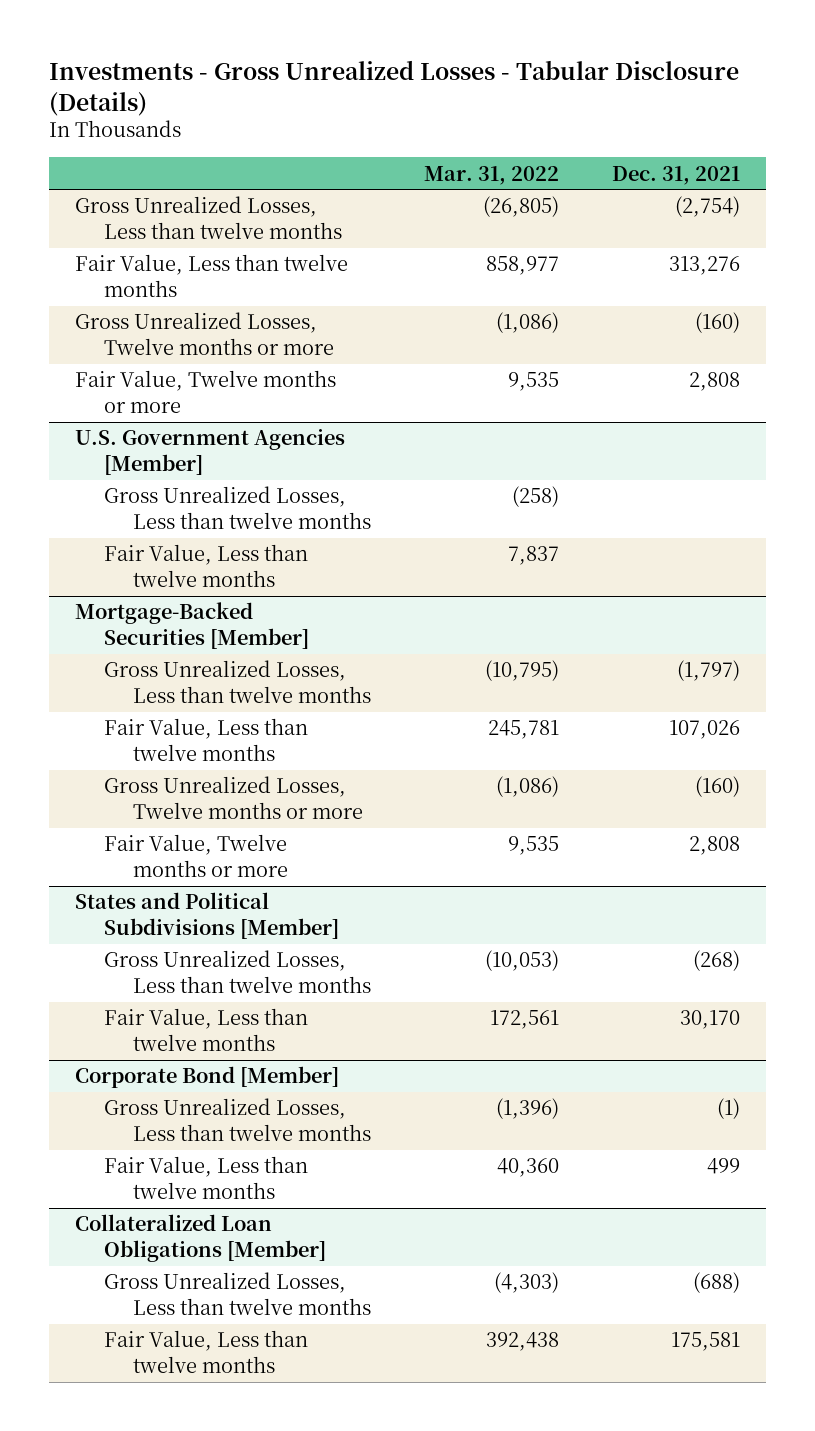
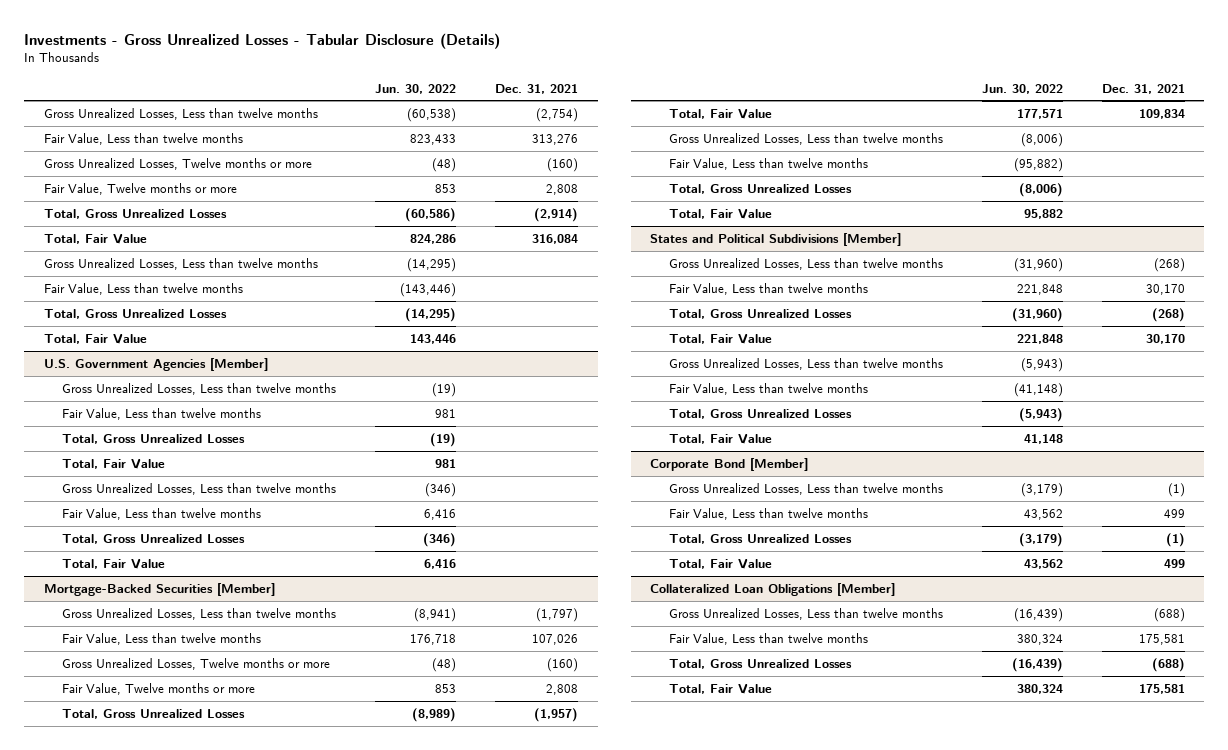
[424,165,560,185] Mar. 31, 2022 -> none
none -> [375,83,457,94] Jun. 30, 2022
none -> [43,209,227,220] Total, Gross Unrealized Losses
none -> [43,234,147,245] Total, Fair Value
none -> [43,258,318,271] Gross Unrealized Losses, Less than twelve months
none -> [43,283,243,296] Fair Value, Less than twelve months
none -> [43,309,227,320] Total, Gross Unrealized Losses
none -> [43,334,147,345] Total, Fair Value
none -> [62,434,246,445] Total, Gross Unrealized Losses
none -> [62,459,166,470] Total, Fair Value
none -> [62,483,337,496] Gross Unrealized Losses, Less than twelve months
none -> [62,508,262,521] Fair Value, Less than twelve months
none -> [62,534,246,545] Total, Gross Unrealized Losses
none -> [62,559,166,570] Total, Fair Value
none -> [62,709,246,720] Total, Gross Unrealized Losses
none -> [668,109,772,120] Total, Fair Value
none -> [668,133,943,146] Gross Unrealized Losses, Less than twelve months
none -> [668,158,868,171] Fair Value, Less than twelve months
none -> [668,184,852,195] Total, Gross Unrealized Losses
none -> [668,209,772,220] Total, Fair Value
none -> [668,309,852,320] Total, Gross Unrealized Losses
none -> [668,334,772,345] Total, Fair Value
none -> [668,358,943,371] Gross Unrealized Losses, Less than twelve months
none -> [668,383,868,396] Fair Value, Less than twelve months
none -> [668,409,852,420] Total, Gross Unrealized Losses
none -> [668,434,772,445] Total, Fair Value
none -> [668,534,852,545] Total, Gross Unrealized Losses
none -> [668,559,772,570] Total, Fair Value
none -> [668,659,852,670] Total, Gross Unrealized Losses
none -> [668,684,772,695] Total, Fair Value

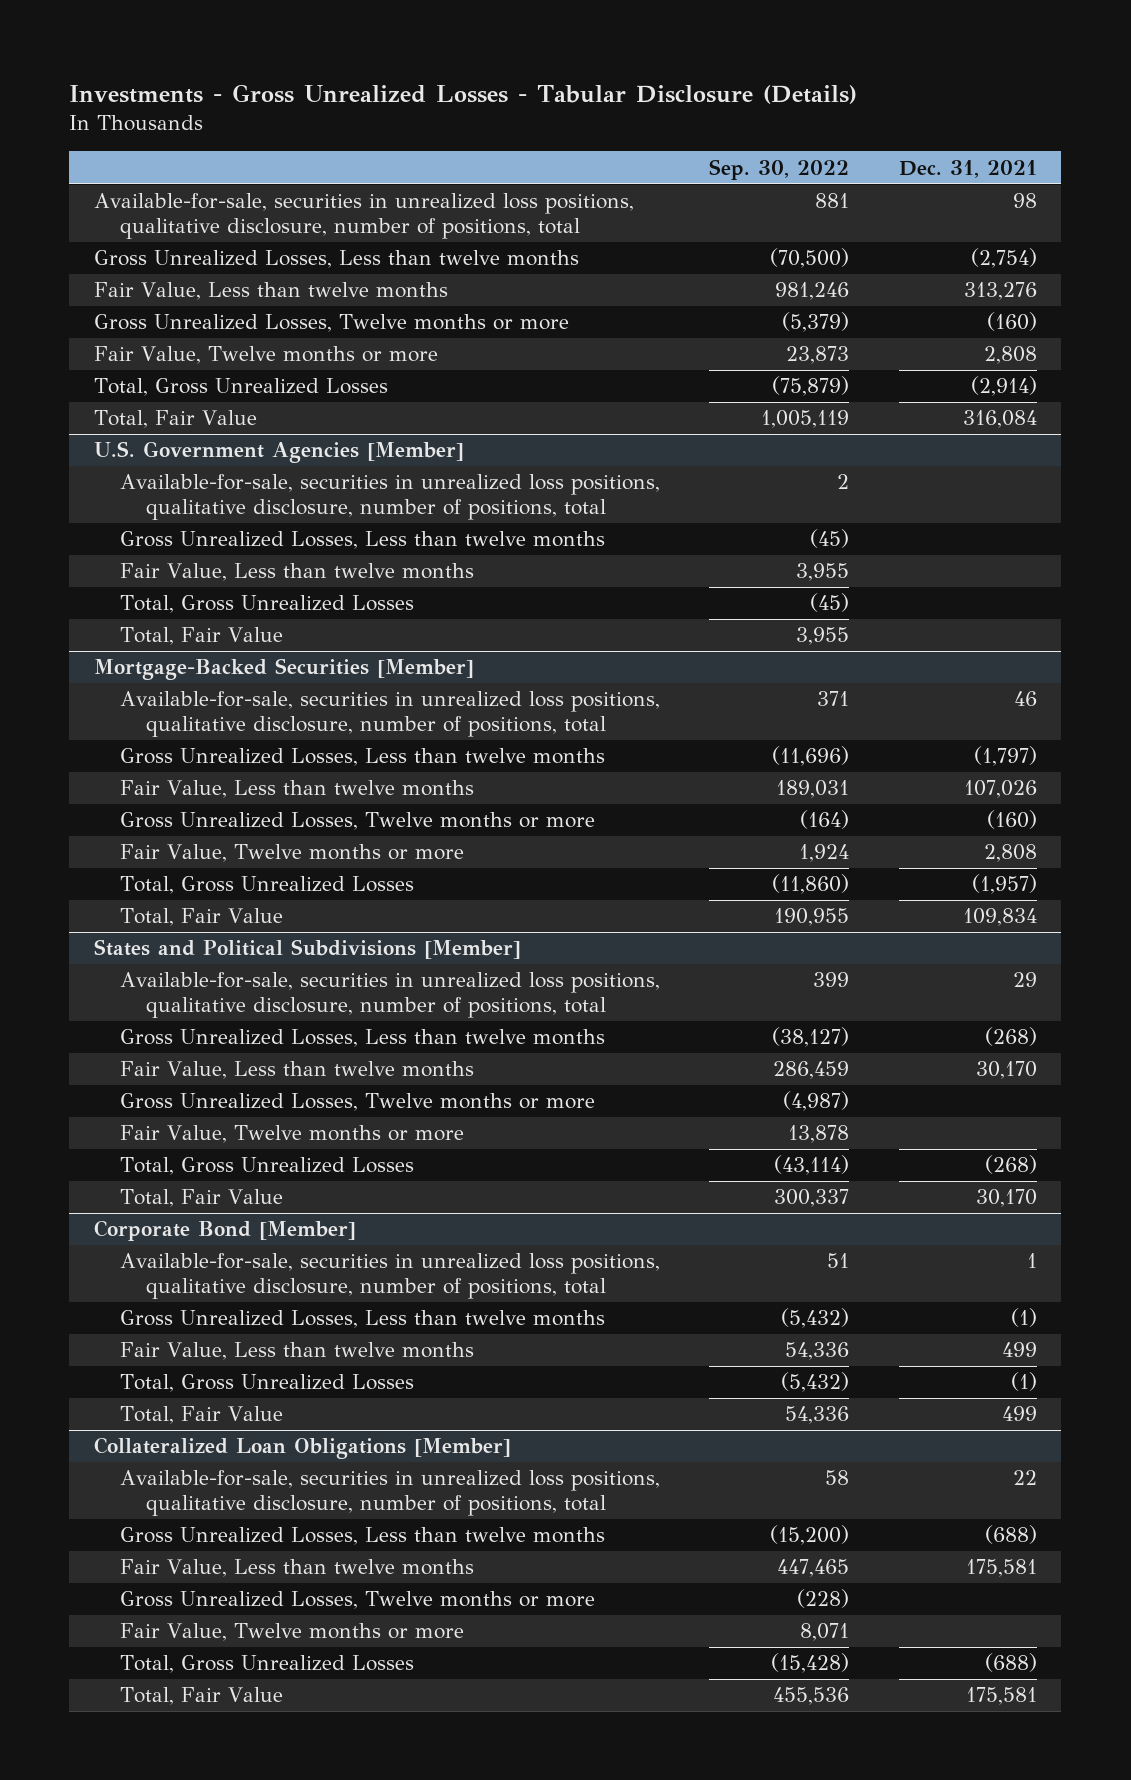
[375,83,457,94] Jun. 30, 2022 -> none
none -> [709,158,850,180] Sep. 30, 2022
none -> [93,193,634,240] Available-for-sale, securities in unrealized loss positions, qualitative disclosure, number of positions, total
[43,258,318,271] Gross Unrealized Losses, Less than twelve months -> none
[43,283,243,296] Fair Value, Less than twelve months -> none
[43,309,227,320] Total, Gross Unrealized Losses -> none
[43,334,147,345] Total, Fair Value -> none
[62,383,337,396] Gross Unrealized Losses, Less than twelve months -> none
[62,408,262,421] Fair Value, Less than twelve months -> none
[62,434,246,445] Total, Gross Unrealized Losses -> none
[62,459,166,470] Total, Fair Value -> none
none -> [120,474,661,521] Available-for-sale, securities in unrealized loss positions, qualitative disclosure, number of positions, total
none -> [120,691,661,738] Available-for-sale, securities in unrealized loss positions, qualitative disclosure, number of positions, total
[668,133,943,146] Gross Unrealized Losses, Less than twelve months -> none
[668,158,868,171] Fair Value, Less than twelve months -> none
[668,184,852,195] Total, Gross Unrealized Losses -> none
[668,209,772,220] Total, Fair Value -> none
none -> [120,972,661,1019] Available-for-sale, securities in unrealized loss positions, qualitative disclosure, number of positions, total
none -> [120,1093,596,1112] Gross Unrealized Losses, Twelve months or more
none -> [120,1125,465,1144] Fair Value, Twelve months or more
[668,358,943,371] Gross Unrealized Losses, Less than twelve months -> none
[668,383,868,396] Fair Value, Less than twelve months -> none
[668,409,852,420] Total, Gross Unrealized Losses -> none
[668,434,772,445] Total, Fair Value -> none
none -> [120,1253,661,1300] Available-for-sale, securities in unrealized loss positions, qualitative disclosure, number of positions, total
none -> [120,1470,661,1517] Available-for-sale, securities in unrealized loss positions, qualitative disclosure, number of positions, total
none -> [120,1591,596,1610] Gross Unrealized Losses, Twelve months or more
none -> [120,1623,465,1642] Fair Value, Twelve months or more

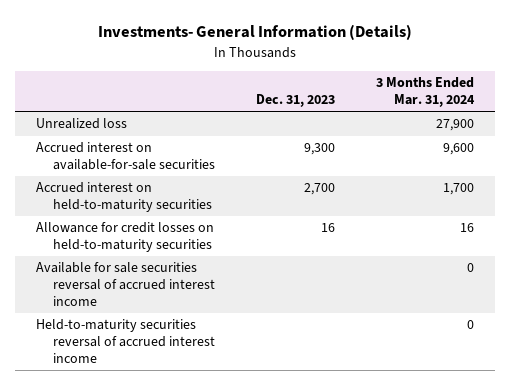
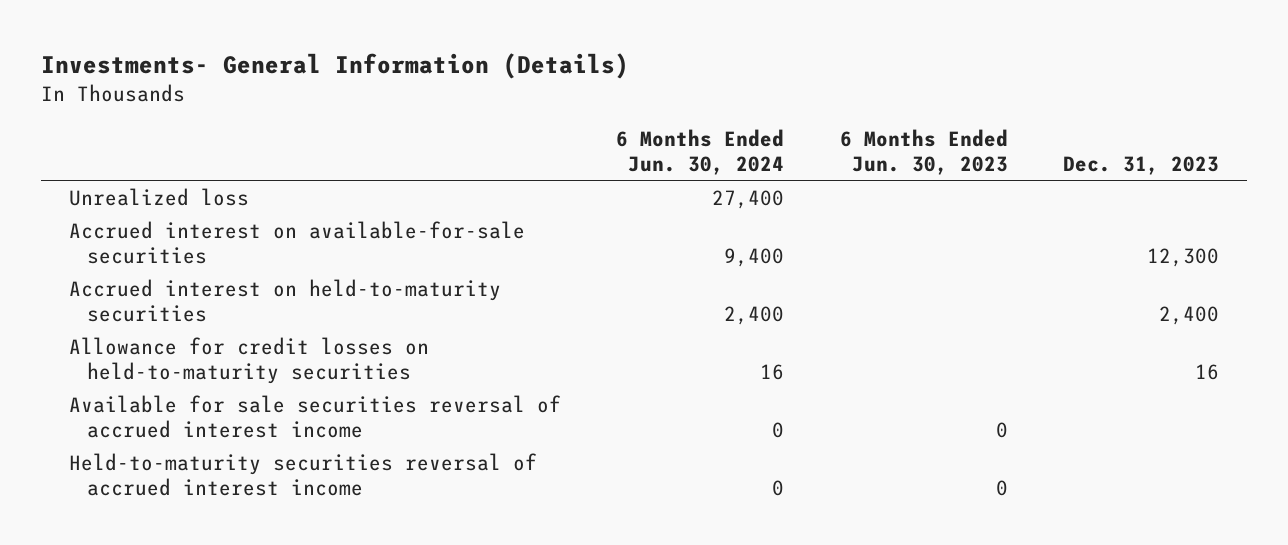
[376,77,476,108] 3 Months Ended Mar. 31, 2024 -> none
none -> [616,128,785,175] 6 Months Ended Jun. 30, 2024
none -> [839,128,1008,175] 6 Months Ended Jun. 30, 2023
[303,143,335,156] 9,300 -> [1146,248,1219,268] 12,300
[303,183,335,196] 2,700 -> [1158,306,1219,326] 2,400

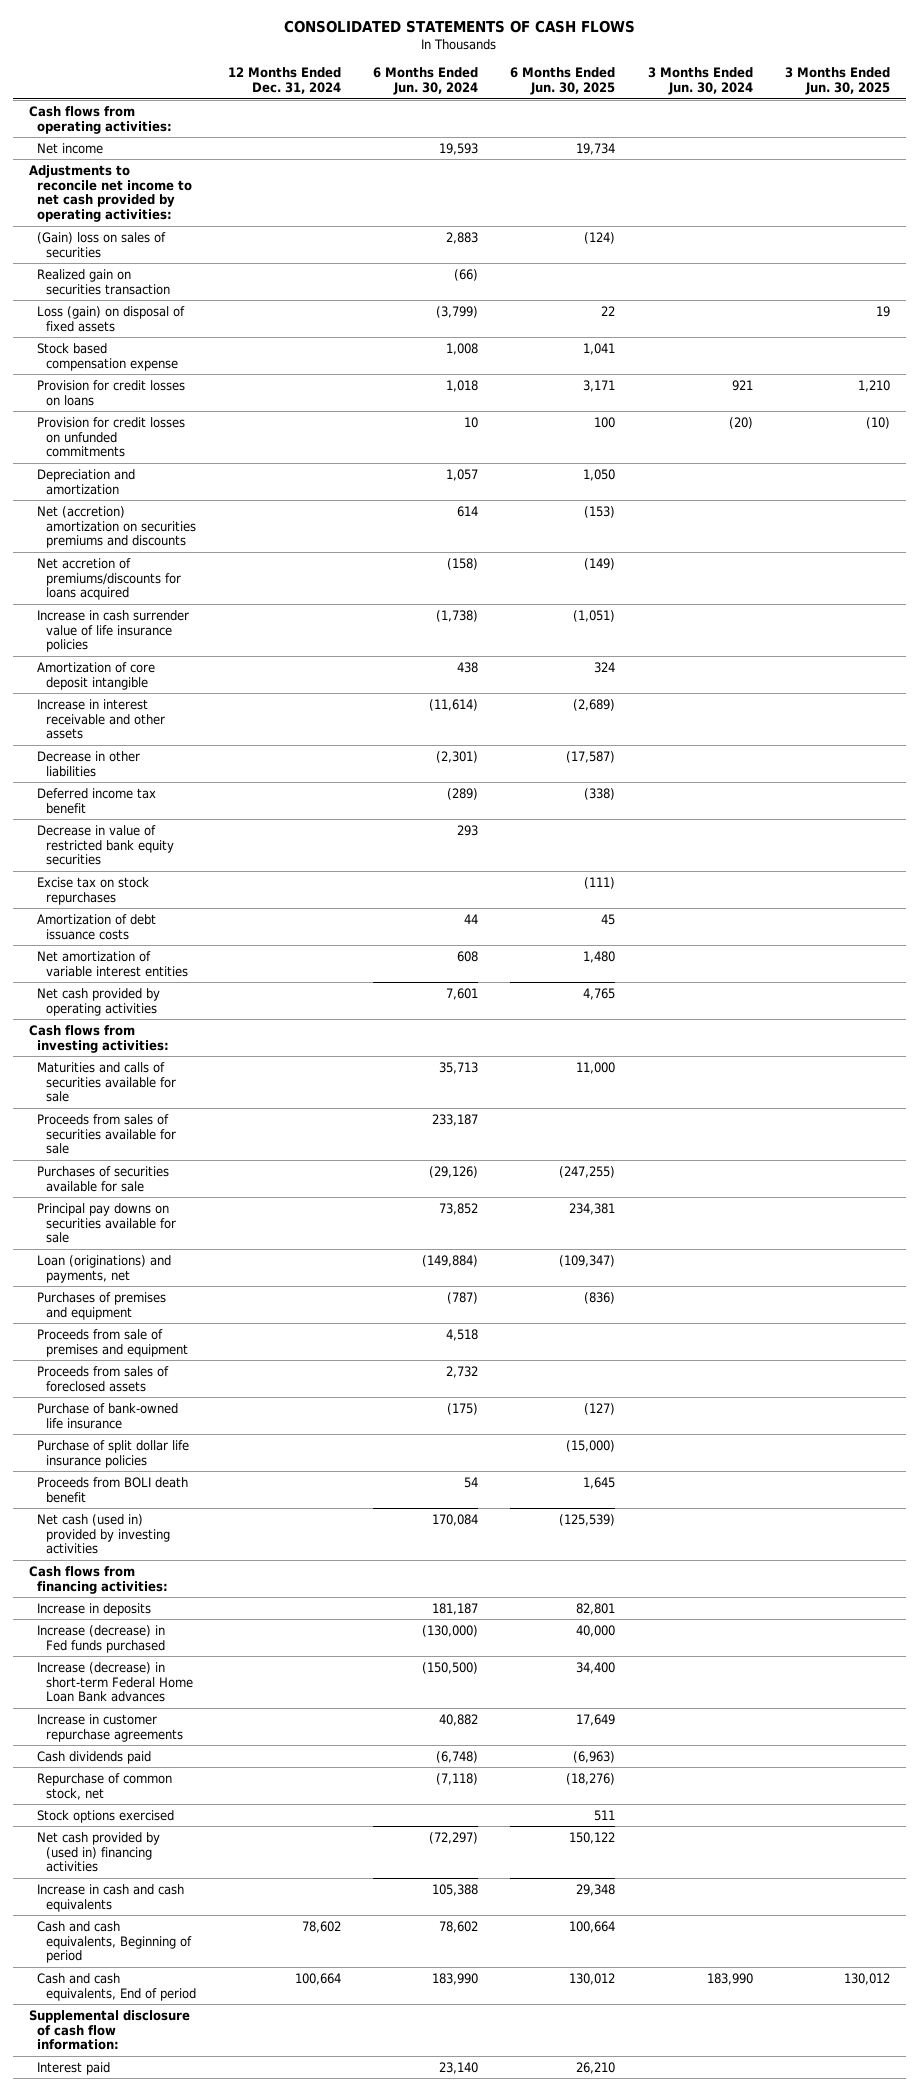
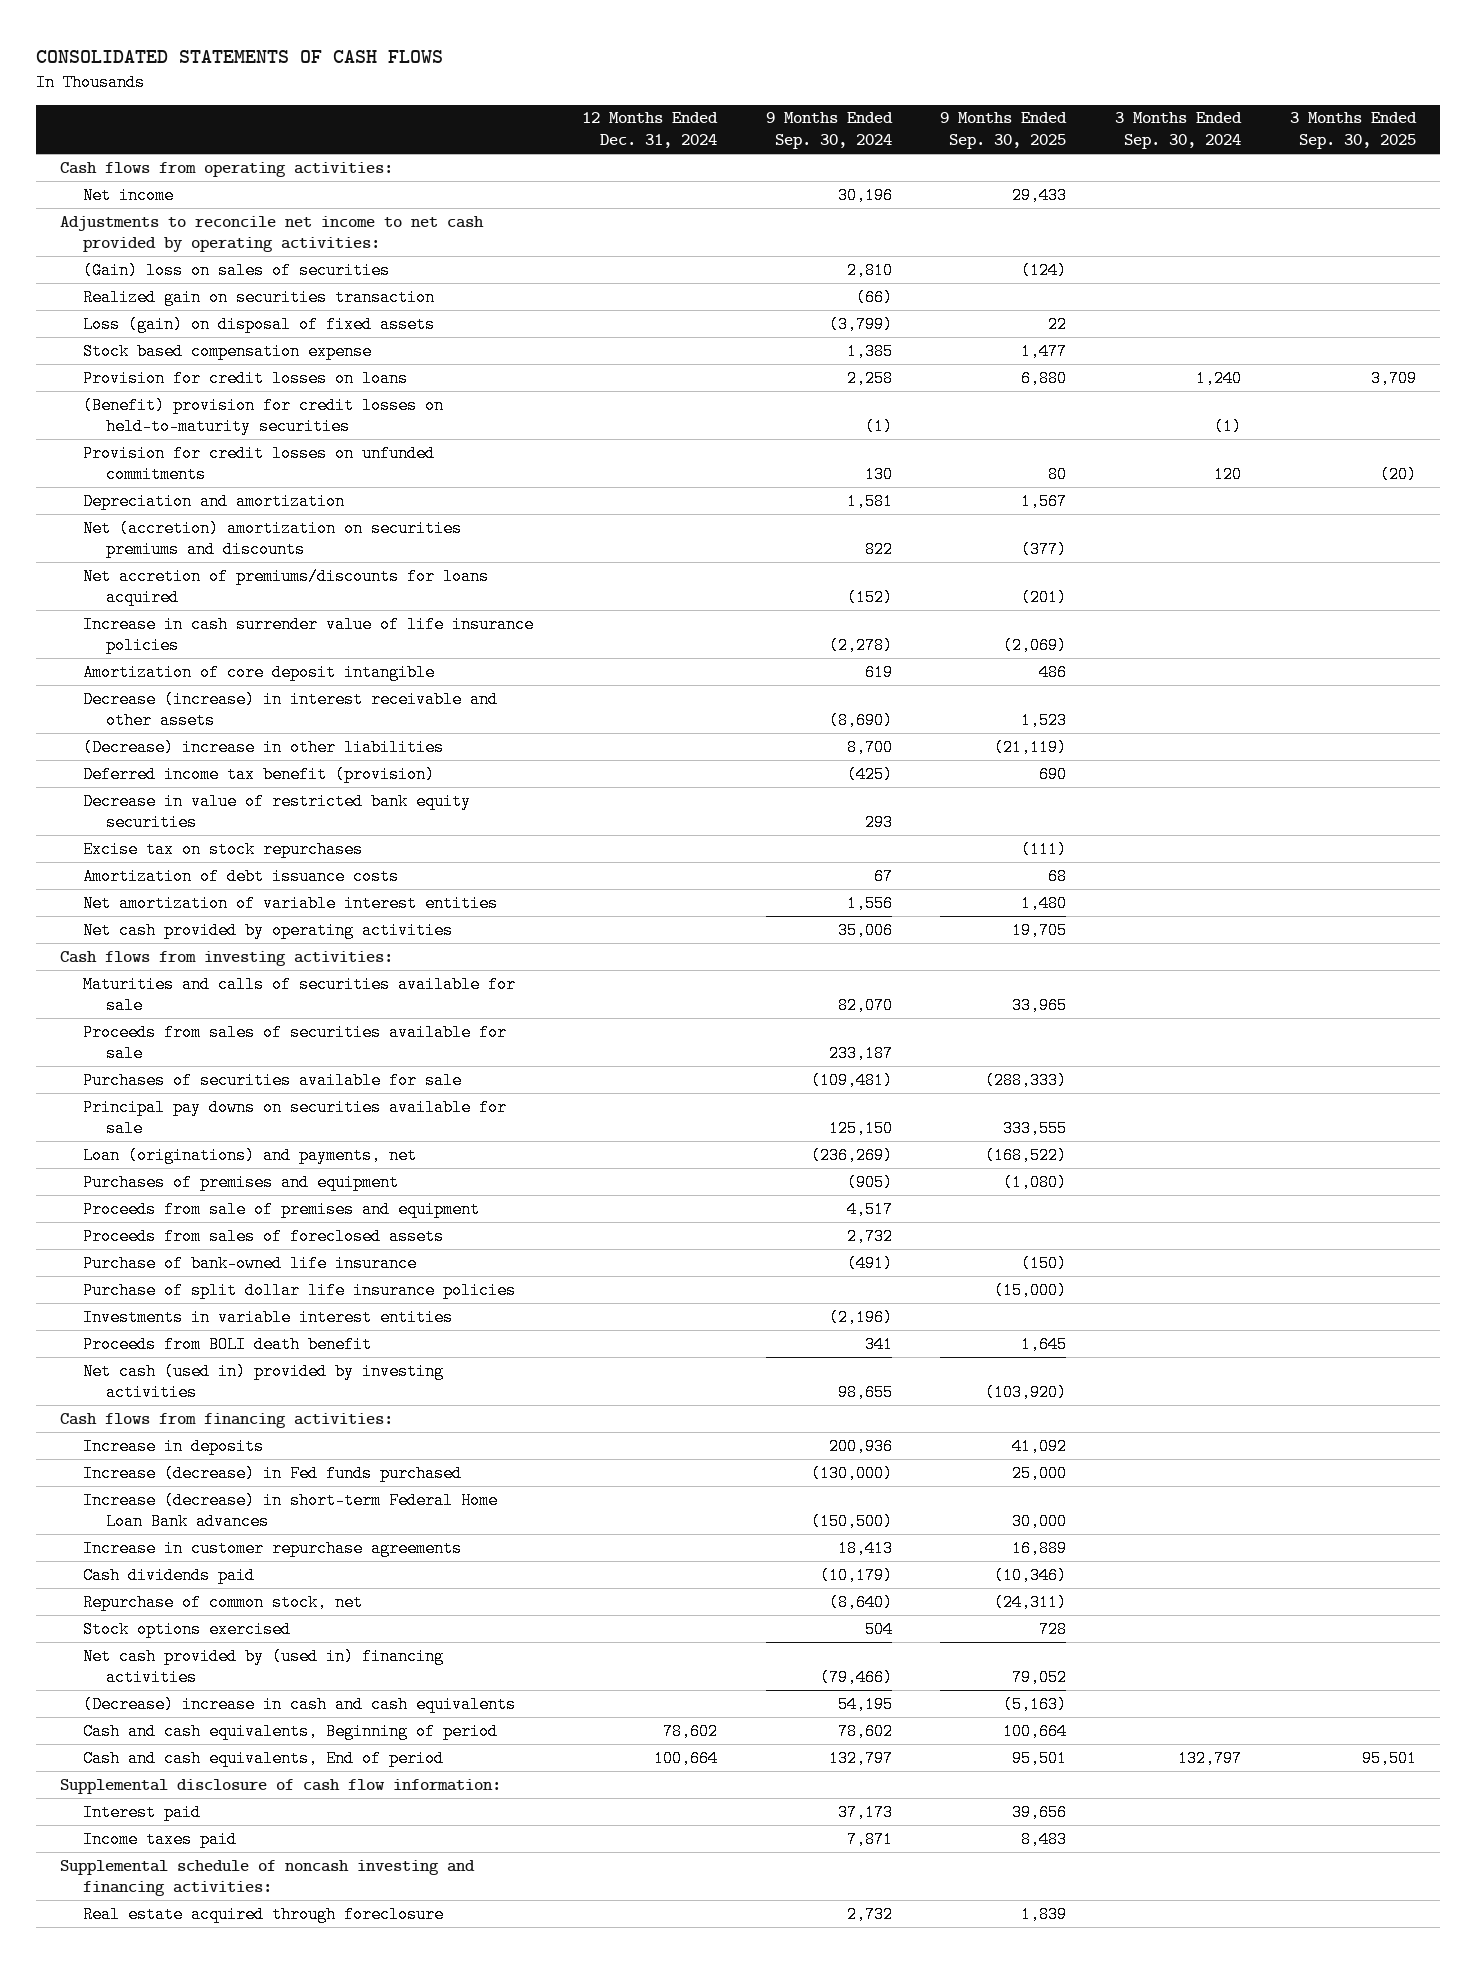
[373,67,479,95] 6 Months Ended Jun. 30, 2024 -> none
[510,67,616,95] 6 Months Ended Jun. 30, 2025 -> none
[647,67,753,95] 3 Months Ended Jun. 30, 2024 -> none
[784,67,890,95] 3 Months Ended Jun. 30, 2025 -> none
none -> [765,112,893,150] 9 Months Ended Sep. 30, 2024
none -> [940,112,1068,150] 9 Months Ended Sep. 30, 2025
none -> [1115,112,1243,150] 3 Months Ended Sep. 30, 2024
none -> [1289,112,1417,150] 3 Months Ended Sep. 30, 2025
none -> [83,396,445,436] (Benefit) provision for credit losses on held-to-maturity securities
[37,698,166,740] Increase in interest receivable and other assets -> [83,690,499,730] Decrease (increase) in interest receivable and other assets
[37,750,141,777] Decrease in other liabilities -> [83,738,445,756] (Decrease) increase in other liabilities
[37,787,157,814] Deferred income tax benefit -> [83,765,436,783] Deferred income tax benefit (provision)
none -> [83,1308,454,1326] Investments in variable interest entities
[37,1883,185,1912] Increase in cash and cash equivalents -> [83,1695,517,1713] (Decrease) increase in cash and cash equivalents
none -> [83,1830,238,1848] Income taxes paid
none -> [60,1859,476,1897] Supplemental schedule of noncash investing and financing activities:
none -> [83,1905,445,1923] Real estate acquired through foreclosure

